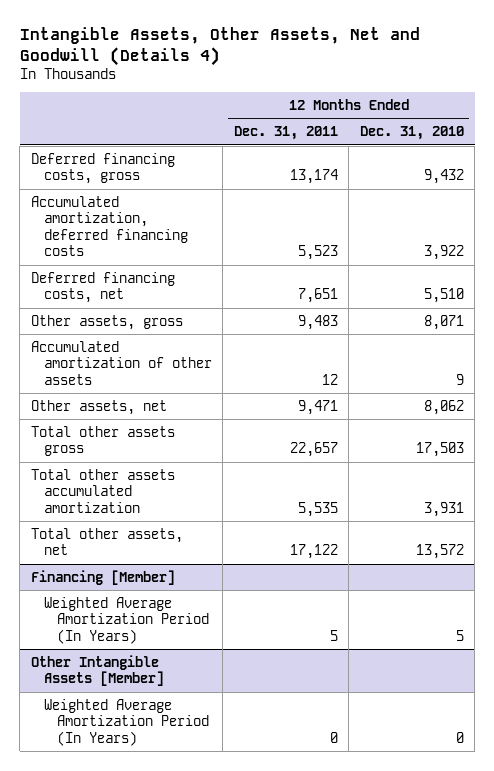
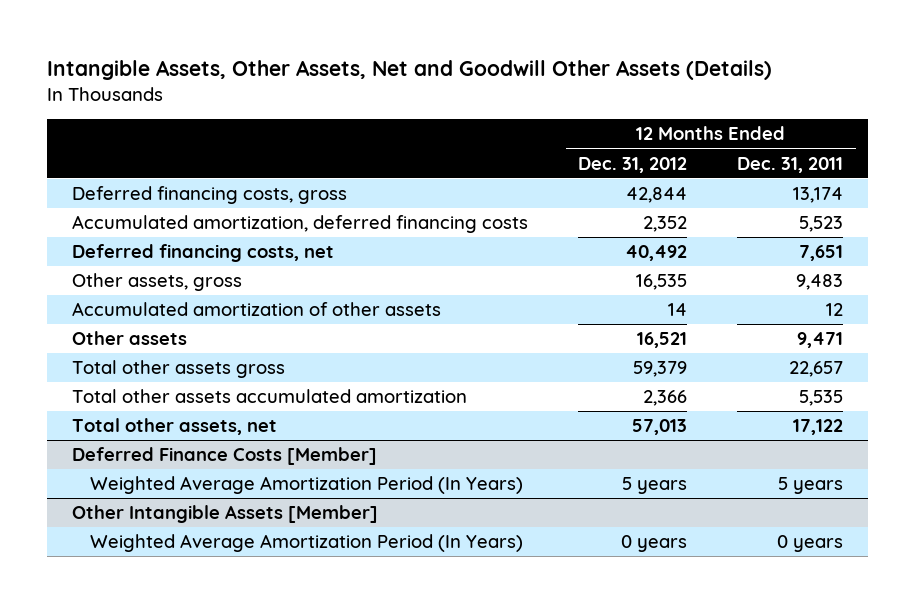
[19,27,420,66] Intangible Assets, Other Assets, Net and Goodwill (Details 4) -> [47,59,773,80] Intangible Assets, Other Assets, Net and Goodwill Other Assets (Details)
[359,126,464,141] Dec. 31, 2010 -> none
none -> [578,156,688,173] Dec. 31, 2012
[30,399,167,415] Other assets, net -> [72,331,188,346] Other assets
[30,569,175,585] Financing [Member] -> none
none -> [72,447,378,466] Deferred Finance Costs [Member]
[329,629,338,641] 5 -> [778,477,844,495] 5 years
[329,731,338,743] 0 -> [777,535,844,553] 0 years

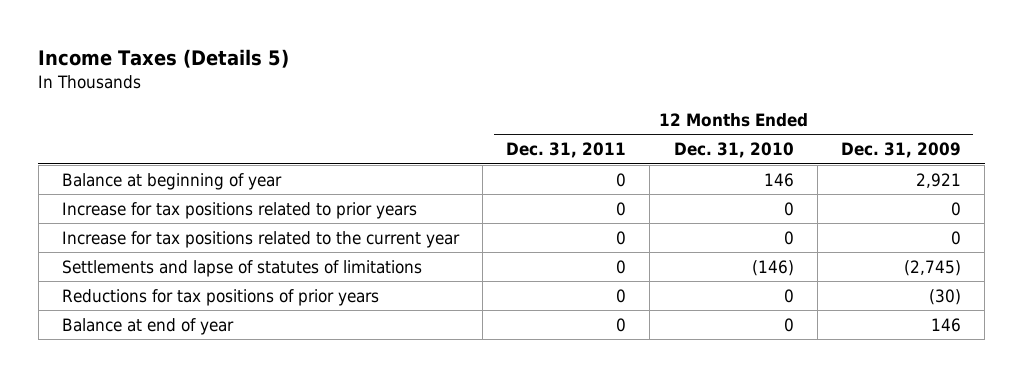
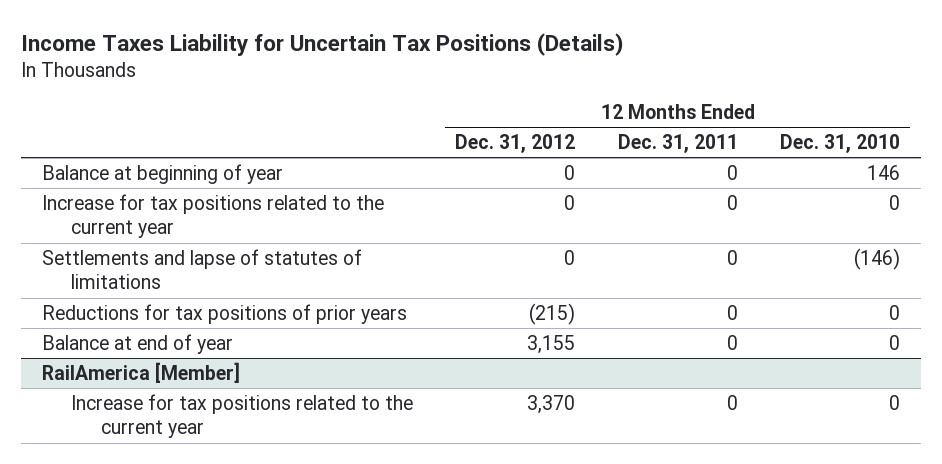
[38,48,290,68] Income Taxes (Details 5) -> [21,33,625,57] Income Taxes Liability for Uncertain Tax Positions (Details)
[840,142,961,159] Dec. 31, 2009 -> none
none -> [455,134,576,154] Dec. 31, 2012
[61,201,417,219] Increase for tax positions related to prior years -> none
none -> [42,362,241,384] RailAmerica [Member]
none -> [71,394,414,439] Increase for tax positions related to the current year

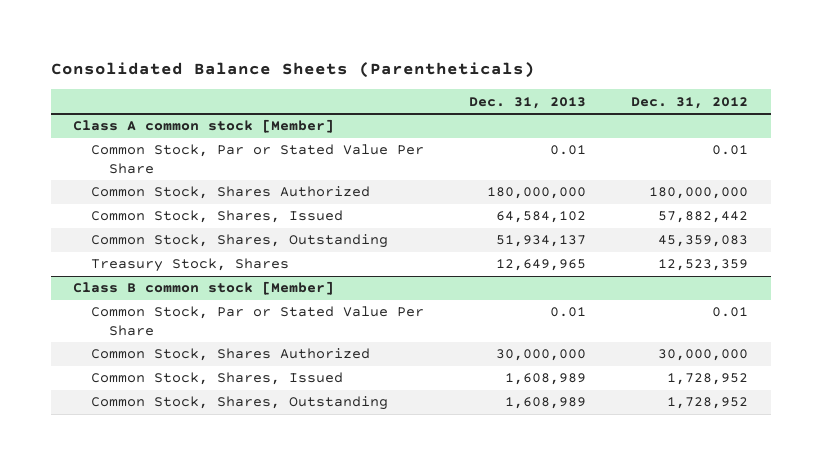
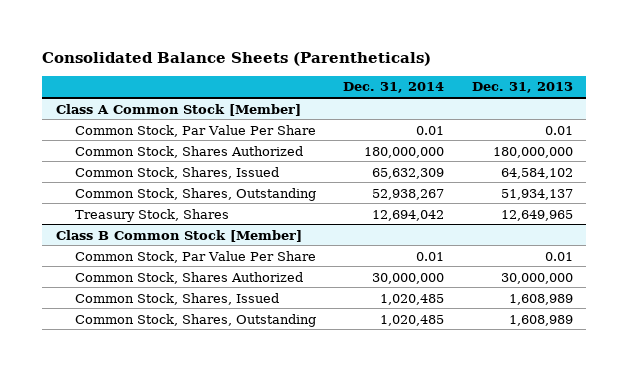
[631,96,749,109] Dec. 31, 2012 -> none
none -> [343,82,445,94] Dec. 31, 2014
[73,119,335,134] Class A common stock [Member] -> [55,103,301,116] Class A Common Stock [Member]
[91,144,425,174] Common Stock, Par or Stated Value Per Share -> [75,124,317,137] Common Stock, Par Value Per Share
[73,281,335,296] Class B common stock [Member] -> [55,229,302,242] Class B Common Stock [Member]
[91,306,425,336] Common Stock, Par or Stated Value Per Share -> [75,250,317,263] Common Stock, Par Value Per Share

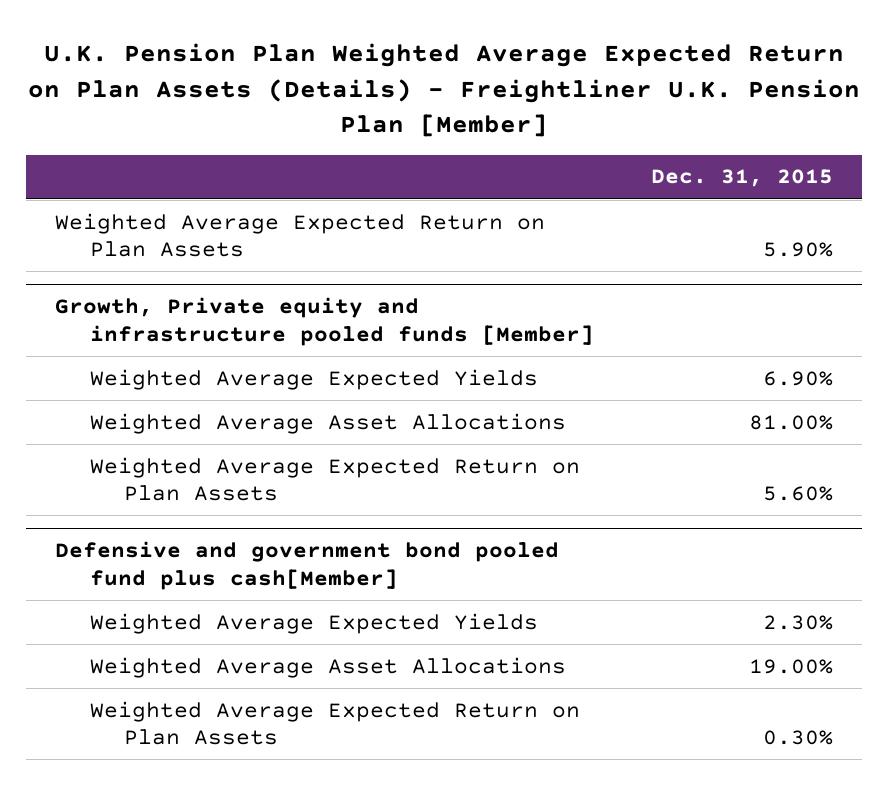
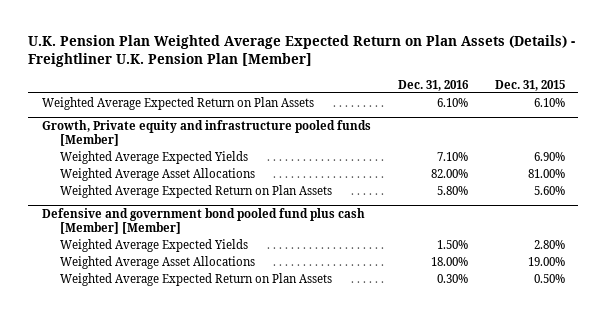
none -> [397,79,469,91] Dec. 31, 2016
[763,242,834,258] 5.90% -> [533,97,565,107] 6.10%
[54,541,559,591] Defensive and government bond pooled fund plus cash[Member] -> [41,208,365,235] Defensive and government bond pooled fund plus cash [Member] [Member]
[763,614,834,630] 2.30% -> [533,239,565,249] 2.80%
[763,730,834,746] 0.30% -> [533,273,565,283] 0.50%

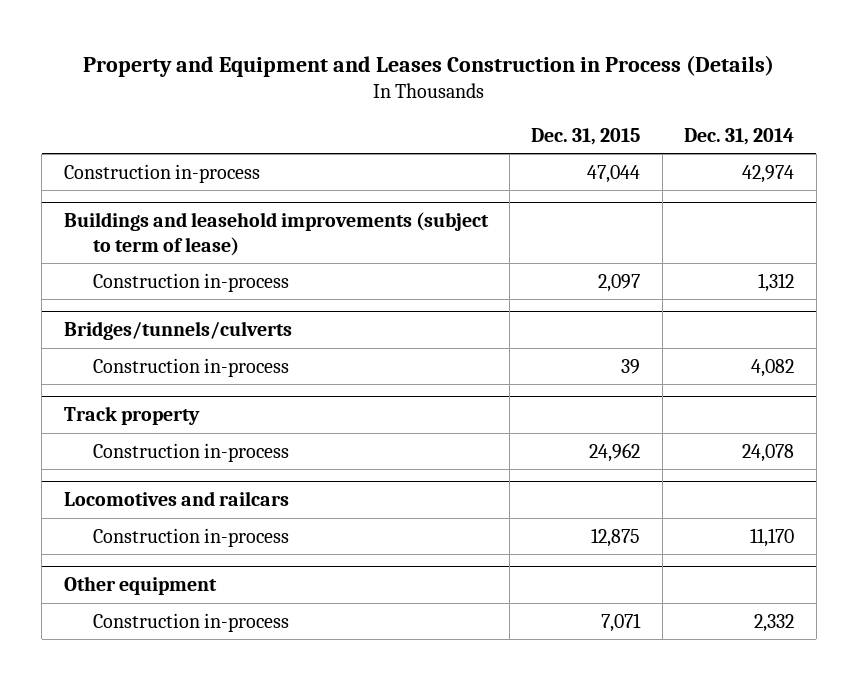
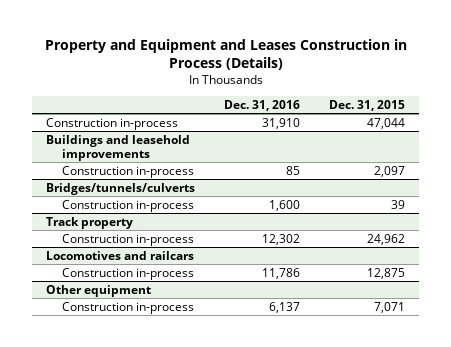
[684,127,795,145] Dec. 31, 2014 -> none
none -> [224,99,301,111] Dec. 31, 2016
[63,212,489,256] Buildings and leasehold improvements (subject to term of lease) -> [46,134,191,161] Buildings and leasehold improvements

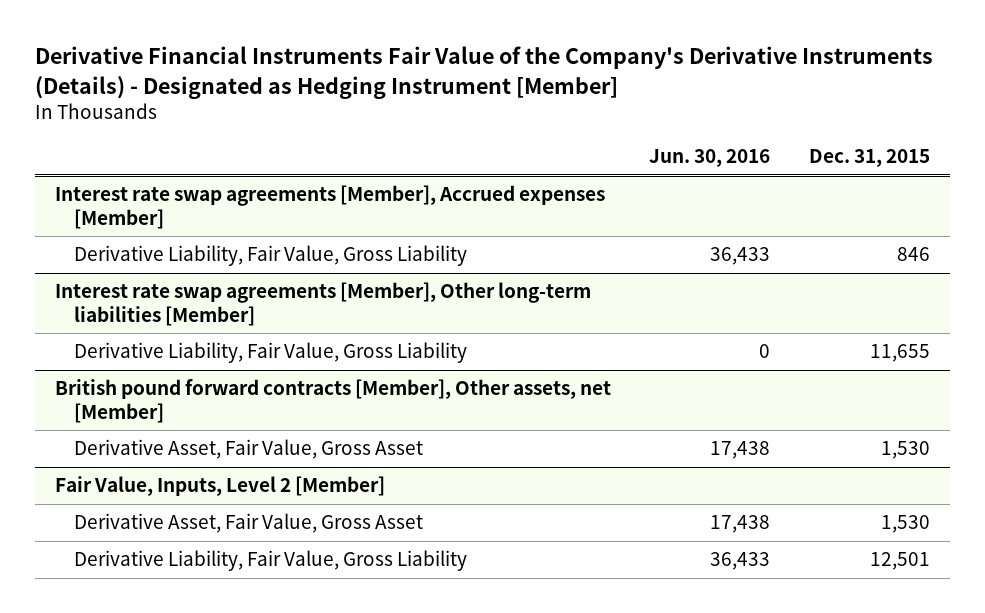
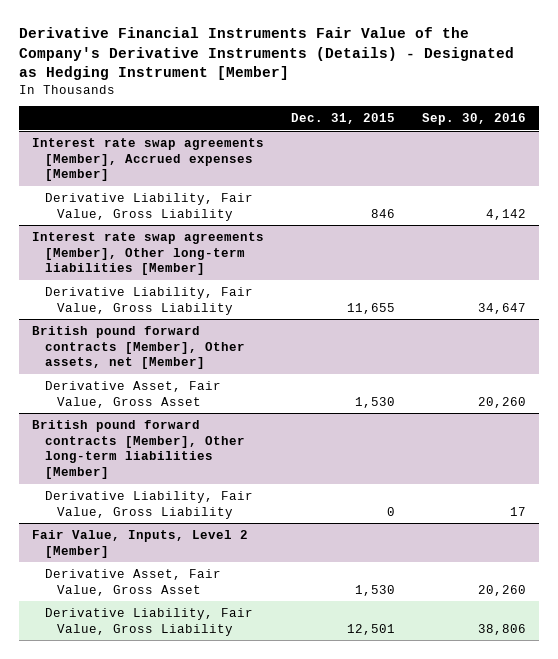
[649,149,771,168] Jun. 30, 2016 -> none
none -> [421,113,526,126] Sep. 30, 2016
none -> [32,419,245,480] British pound forward contracts [Member], Other long-term liabilities [Member]
none -> [44,490,253,519] Derivative Liability, Fair Value, Gross Liability

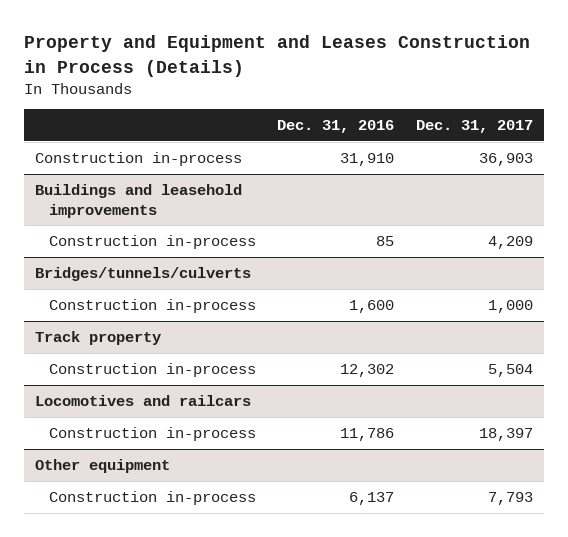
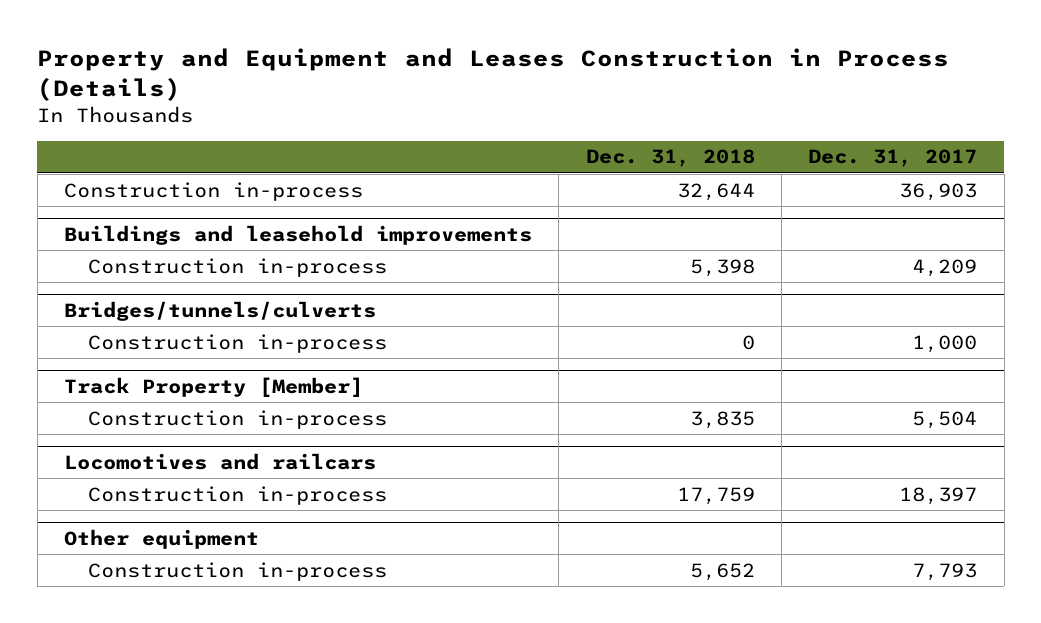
[277,120,395,134] Dec. 31, 2016 -> none
none -> [585,149,755,168] Dec. 31, 2018
[34,330,161,345] Track property -> [63,376,363,397] Track Property [Member]

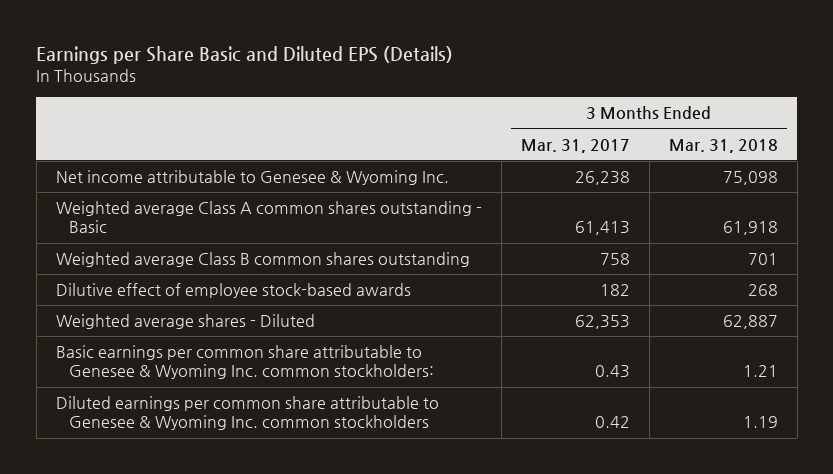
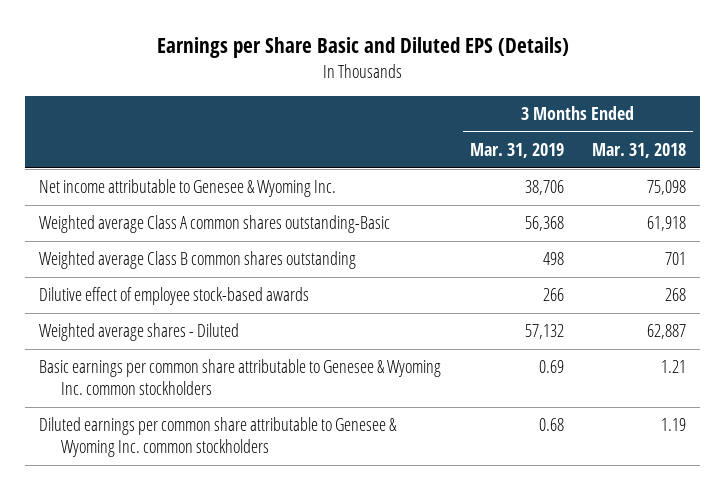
[520,138,630,153] Mar. 31, 2017 -> none
none -> [469,143,564,159] Mar. 31, 2019
[55,201,482,234] Weighted average Class A common shares outstanding - Basic -> [39,215,391,234] Weighted average Class A common shares outstanding-Basic
[55,345,434,380] Basic earnings per common share attributable to Genesee & Wyoming Inc. common stockholders: -> [39,359,442,396] Basic earnings per common share attributable to Genesee & Wyoming Inc. common stockholders

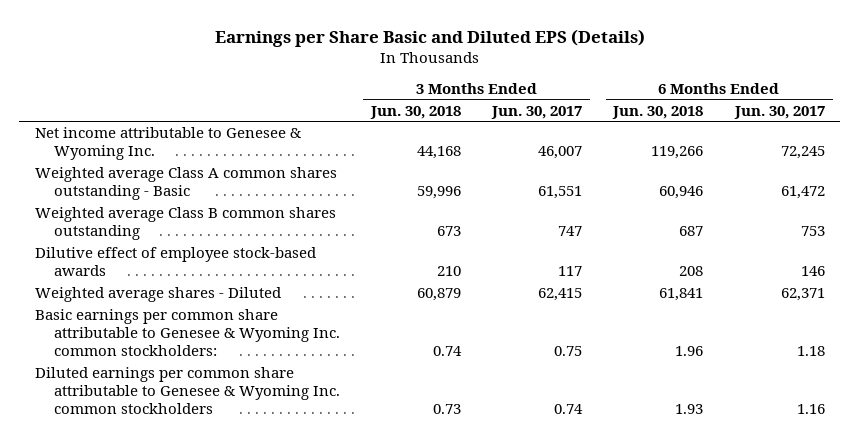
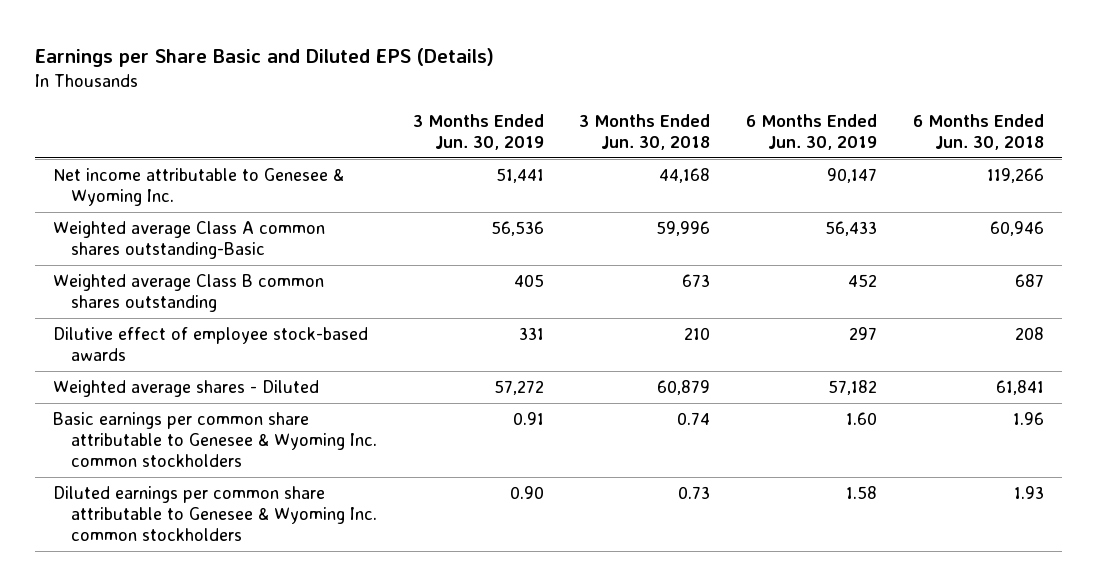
[491,105,583,119] Jun. 30, 2017 -> none
[733,105,825,119] Jun. 30, 2017 -> none
none -> [412,113,544,150] 3 Months Ended Jun. 30, 2019
none -> [746,113,878,150] 6 Months Ended Jun. 30, 2019
[35,167,338,201] Weighted average Class A common shares outstanding - Basic -> [53,221,326,260] Weighted average Class A common shares outstanding-Basic
[35,309,340,357] Basic earnings per common share attributable to Genesee & Wyoming Inc. common stockholders: -> [53,412,377,468] Basic earnings per common share attributable to Genesee & Wyoming Inc. common stockholders

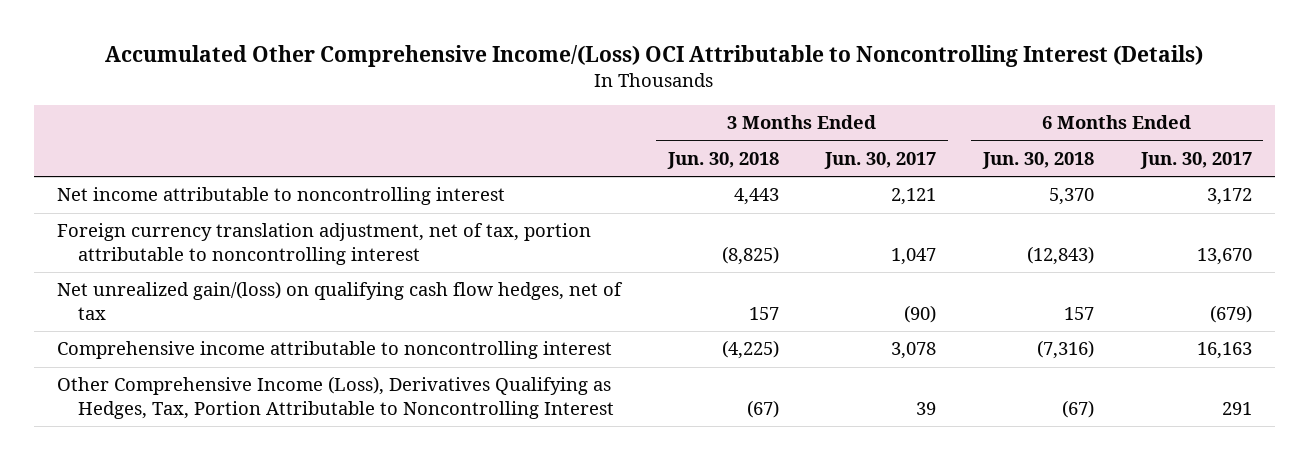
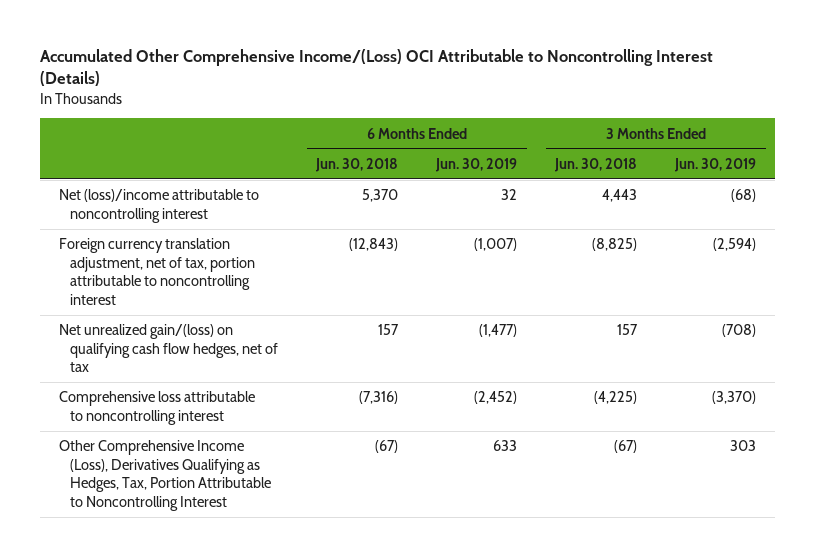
[824,152,937,170] Jun. 30, 2017 -> none
[1139,152,1252,170] Jun. 30, 2017 -> none
none -> [435,157,518,172] Jun. 30, 2019
none -> [674,157,757,172] Jun. 30, 2019
[57,187,506,206] Net income attributable to noncontrolling interest -> [58,189,259,223] Net (loss)/income attributable to noncontrolling interest
[57,341,613,360] Comprehensive income attributable to noncontrolling interest -> [58,391,255,425] Comprehensive loss attributable to noncontrolling interest

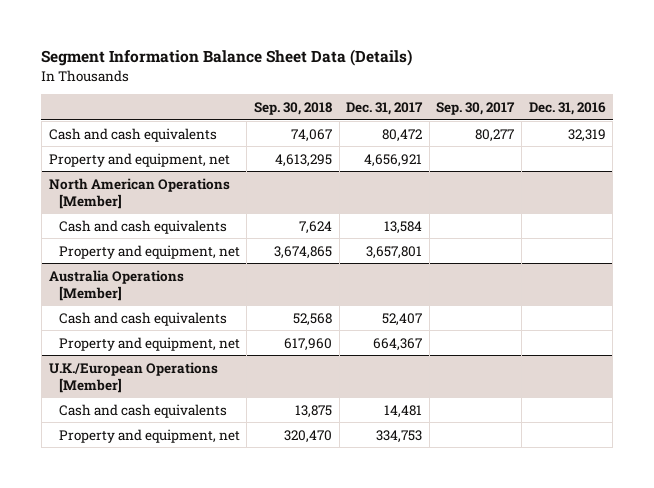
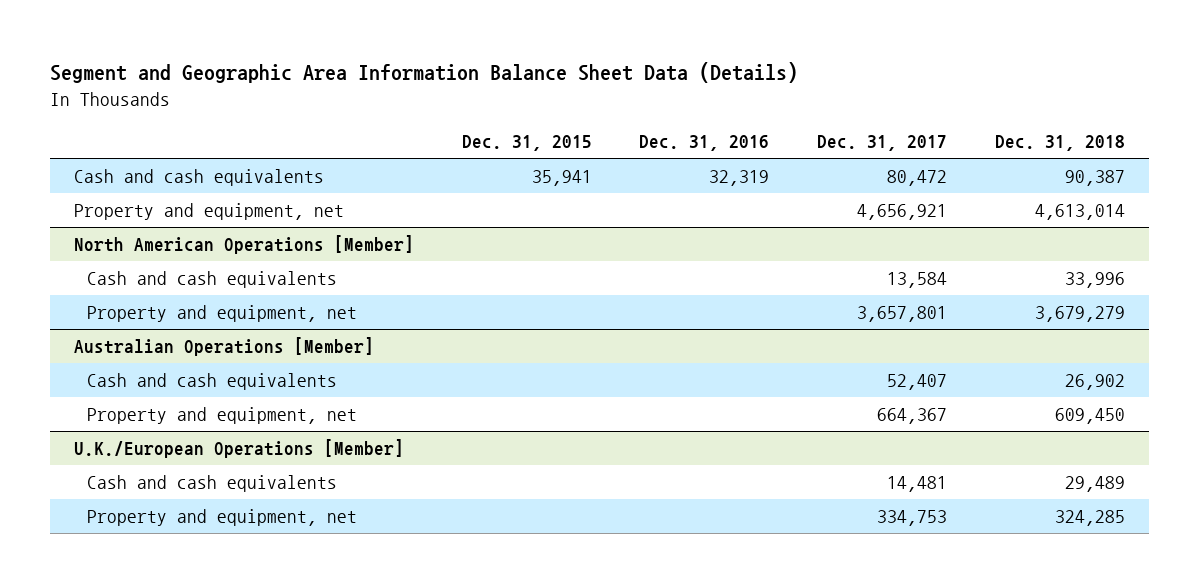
[41,49,413,67] Segment Information Balance Sheet Data (Details) -> [49,62,798,84] Segment and Geographic Area Information Balance Sheet Data (Details)
[253,101,332,115] Sep. 30, 2018 -> none
[436,101,516,115] Sep. 30, 2017 -> none
none -> [461,135,592,152] Dec. 31, 2015
none -> [995,135,1126,152] Dec. 31, 2018
[48,269,184,301] Australia Operations [Member] -> [73,336,374,356] Australian Operations [Member]

